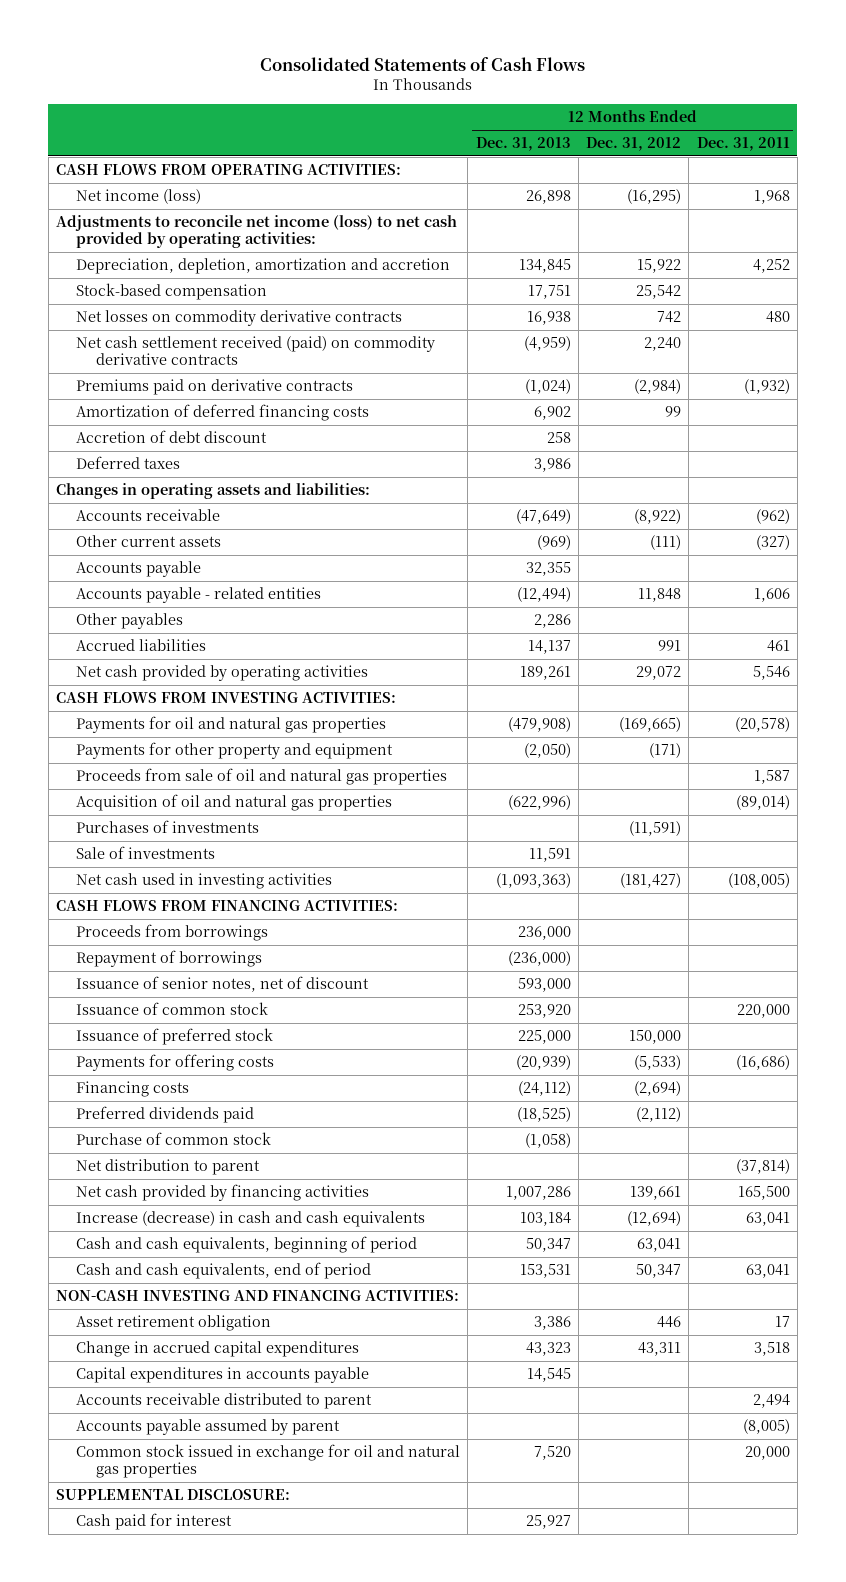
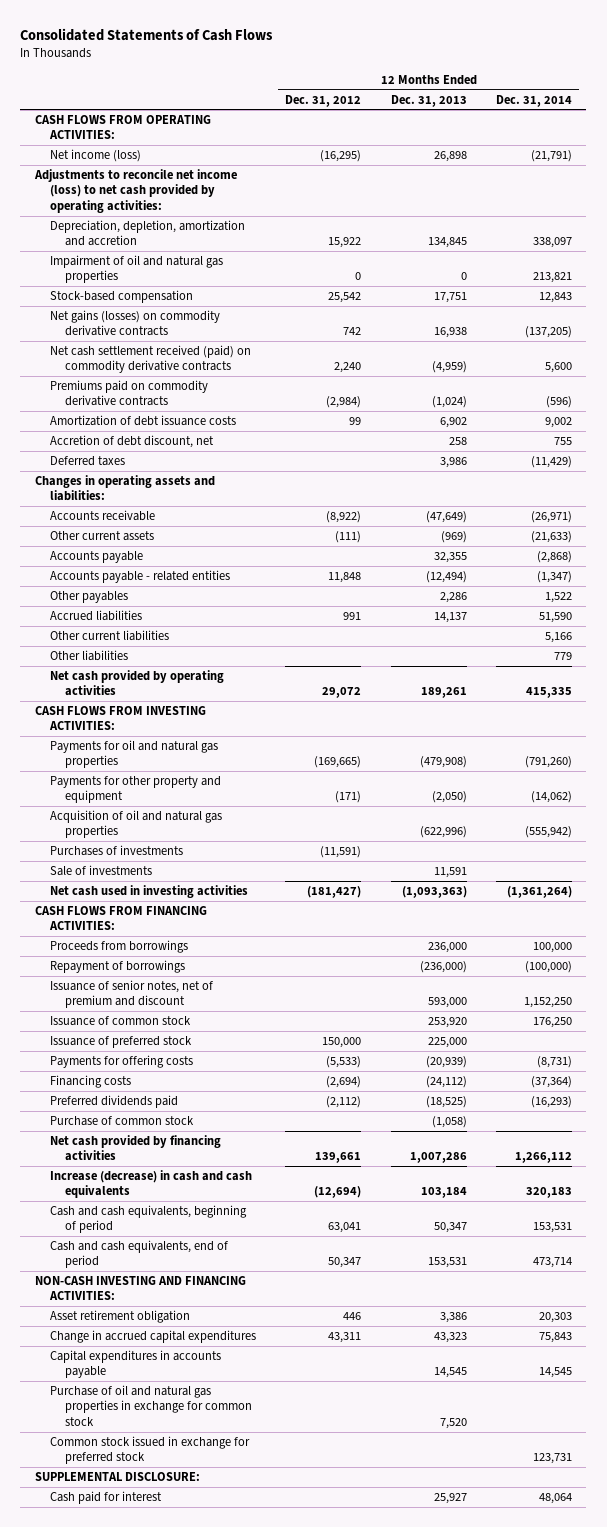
[696,137,790,152] Dec. 31, 2011 -> none
none -> [495,94,572,107] Dec. 31, 2014
none -> [49,255,223,284] Impairment of oil and natural gas properties
[76,310,403,327] Net losses on commodity derivative contracts -> [49,310,220,337] Net gains (losses) on commodity derivative contracts
[76,379,354,396] Premiums paid on derivative contracts -> [49,380,208,407] Premiums paid on commodity derivative contracts
[76,404,370,422] Amortization of deferred financing costs -> [49,415,236,427] Amortization of debt issuance costs
[76,430,268,444] Accretion of debt discount -> [49,435,214,449] Accretion of debt discount, net
none -> [49,630,169,642] Other current liabilities
none -> [49,650,128,662] Other liabilities
[76,768,448,786] Proceeds from sale of oil and natural gas properties -> none
[76,976,370,993] Issuance of senior notes, net of discount -> [49,980,213,1009] Issuance of senior notes, net of premium and discount
[76,1159,261,1176] Net distribution to parent -> none
[76,1393,373,1410] Accounts receivable distributed to parent -> none
[76,1419,341,1436] Accounts payable assumed by parent -> none
[76,1444,461,1478] Common stock issued in exchange for oil and natural gas properties -> [49,1385,252,1426] Purchase of oil and natural gas properties in exchange for common stock
none -> [49,1436,250,1465] Common stock issued in exchange for preferred stock

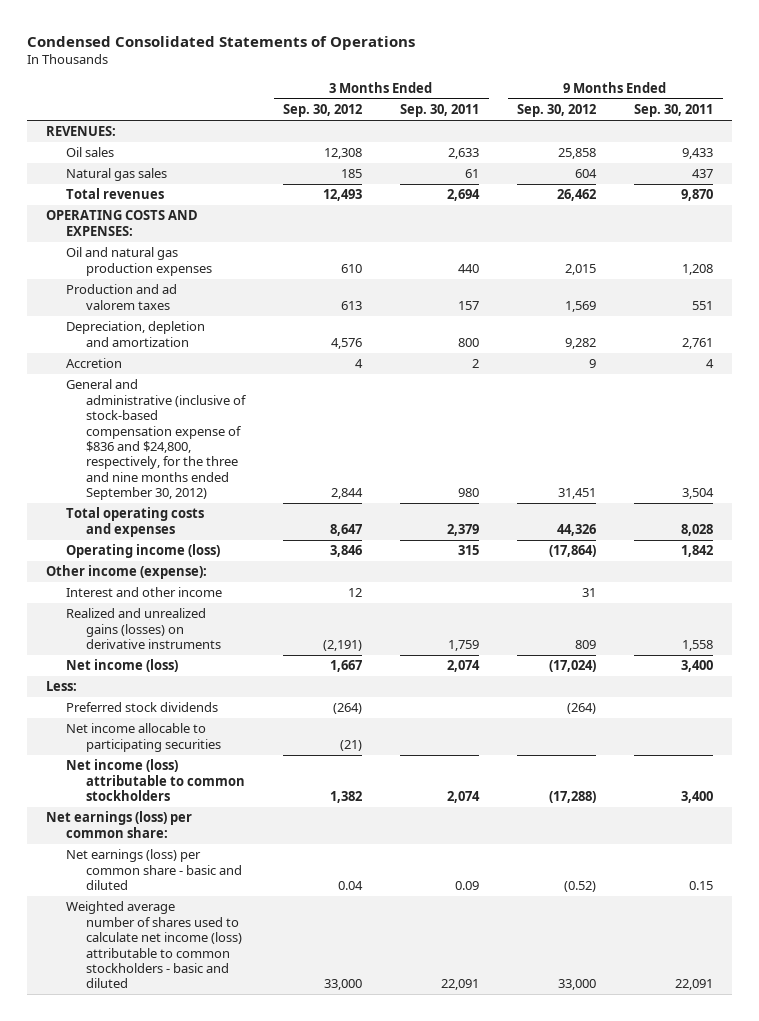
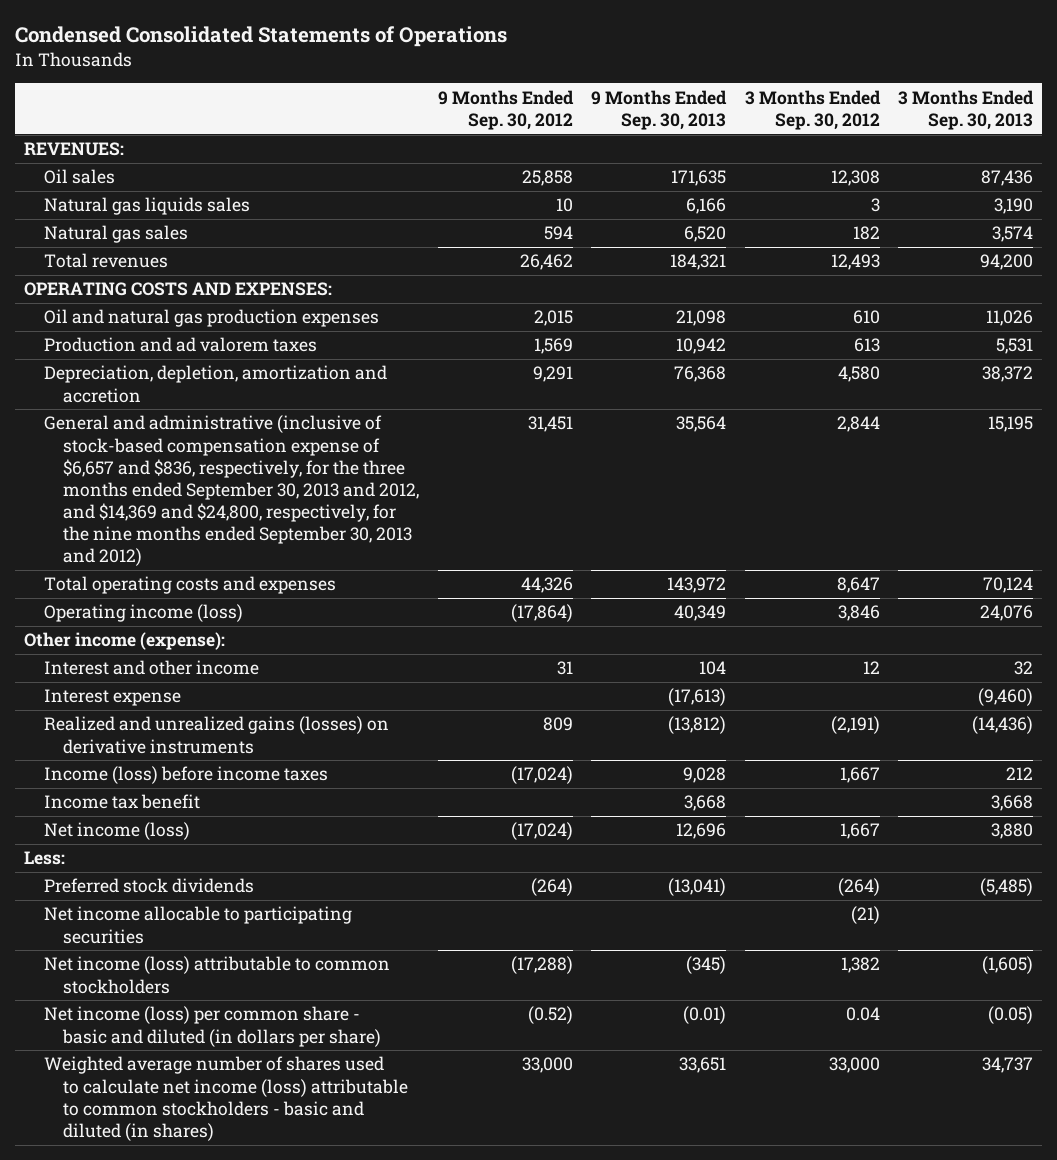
[400,104,480,118] Sep. 30, 2011 -> none
[634,104,714,118] Sep. 30, 2011 -> none
none -> [591,89,728,130] 9 Months Ended Sep. 30, 2013
none -> [897,89,1034,130] 3 Months Ended Sep. 30, 2013
none -> [43,197,250,216] Natural gas liquids sales
[341,169,363,179] 185 -> [852,226,880,241] 182
[575,169,598,179] 604 -> [543,226,573,241] 594
[65,358,122,369] Accretion -> none
[65,321,205,347] Depreciation, depletion and amortization -> [43,365,387,403] Depreciation, depletion, amortization and accretion
[331,337,363,349] 4,576 -> [837,366,880,383] 4,580
[565,337,597,349] 9,282 -> [532,366,573,383] 9,291
[65,379,248,501] General and administrative (inclusive of stock-based compensation expense of $836 and $24,800, respectively, for the three and nine months ended September 30, 2012) -> [43,415,420,567] General and administrative (inclusive of stock-based compensation expense of $6,657 and $836, respectively, for the three months ended September 30, 2013 and 2012, and $14,369 and $24,800, respectively, for the nine months ended September 30, 2013 and 2012)
none -> [43,689,181,707] Interest expense
none -> [43,766,328,785] Income (loss) before income taxes
none -> [43,794,200,810] Income tax benefit
[45,811,192,838] Net earnings (loss) per common share: -> none
[65,849,243,891] Net earnings (loss) per common share - basic and diluted -> [43,1006,382,1047] Net income (loss) per common share - basic and diluted (in dollars per share)
[65,901,243,989] Weighted average number of shares used to calculate net income (loss) attributable to common stockholders - basic and diluted -> [43,1056,409,1141] Weighted average number of shares used to calculate net income (loss) attributable to common stockholders - basic and diluted (in shares)

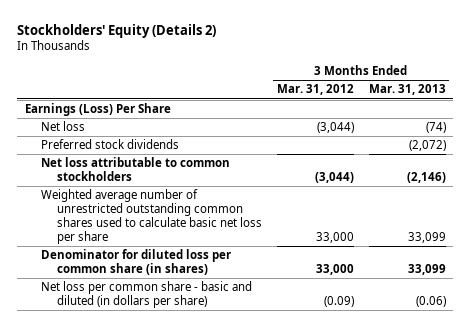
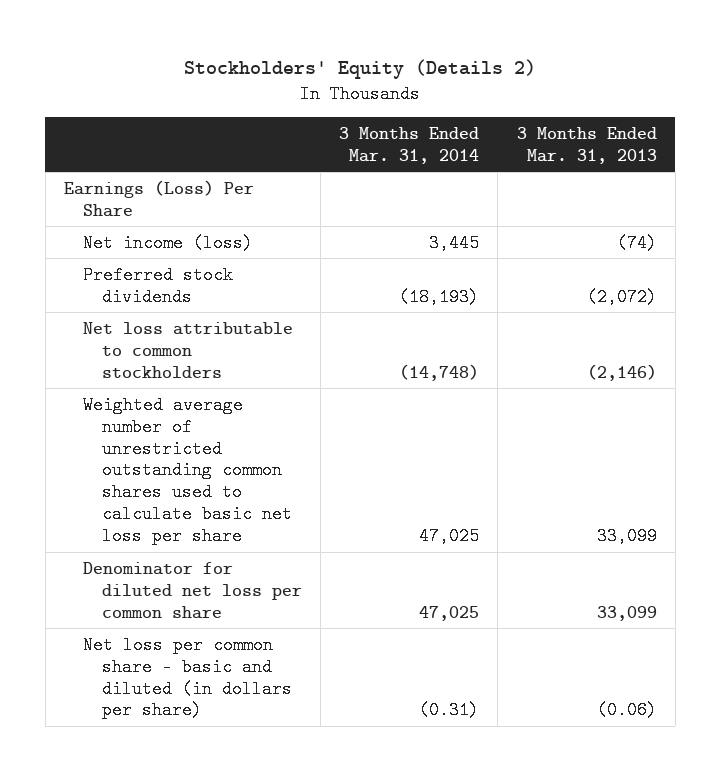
[276,84,354,96] Mar. 31, 2012 -> none
none -> [339,126,480,164] 3 Months Ended Mar. 31, 2014
[40,121,85,132] Net loss -> [83,233,254,252] Net income (loss)
[40,249,231,276] Denominator for diluted loss per common share (in shares) -> [83,561,303,619] Denominator for diluted net loss per common share

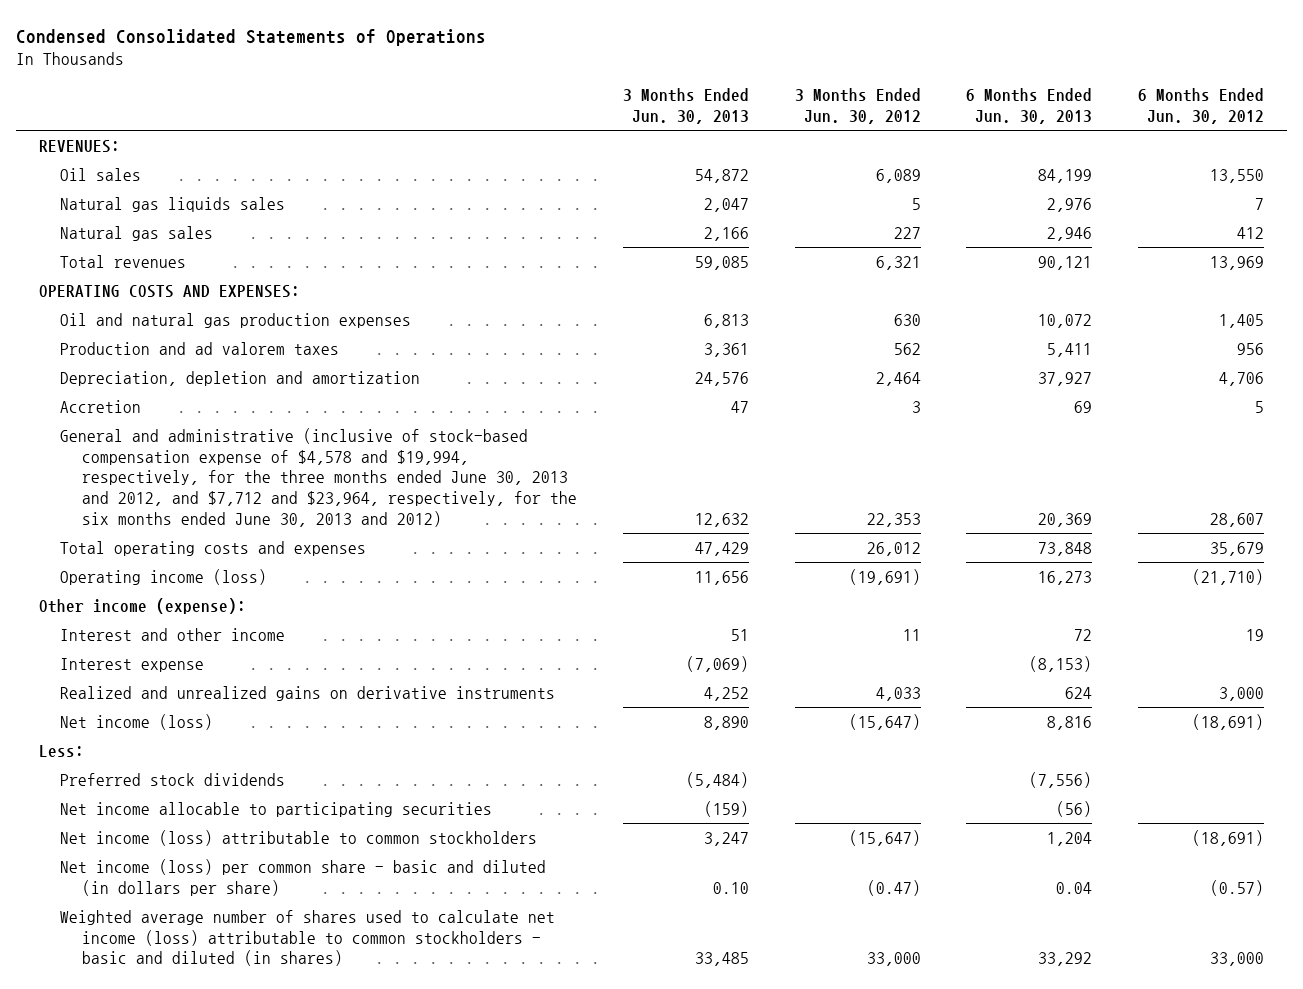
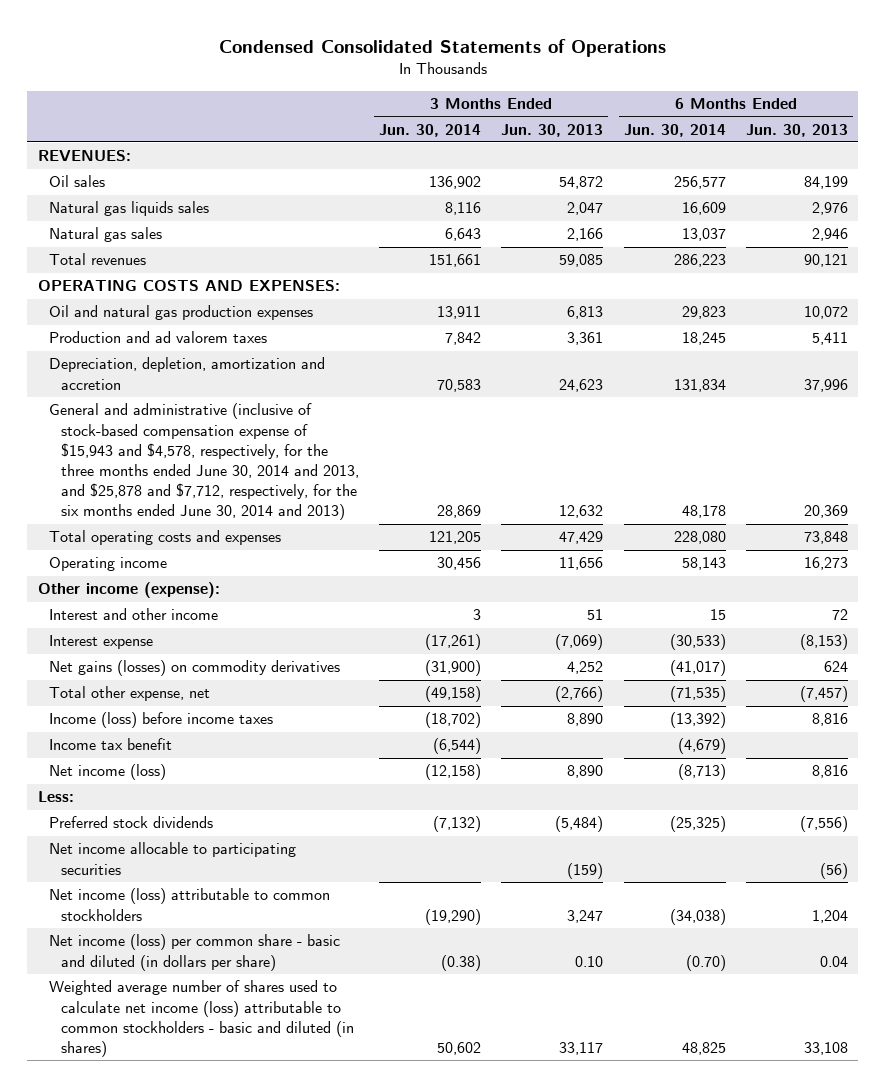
[794,88,921,124] 3 Months Ended Jun. 30, 2012 -> none
[1138,88,1265,124] 6 Months Ended Jun. 30, 2012 -> none
none -> [379,123,482,137] Jun. 30, 2014
none -> [623,123,726,137] Jun. 30, 2014
[60,399,142,413] Accretion -> none
[60,370,421,386] Depreciation, depletion and amortization -> [49,357,326,390] Depreciation, depletion, amortization and accretion
[694,371,749,386] 24,576 -> [559,378,604,392] 24,623
[1038,371,1093,386] 37,927 -> [803,378,848,392] 37,996
[60,427,577,527] General and administrative (inclusive of stock-based compensation expense of $4,578 and $19,994, respectively, for the three months ended June 30, 2013 and 2012, and $7,712 and $23,964, respectively, for the six months ended June 30, 2013 and 2012) -> [49,403,360,521] General and administrative (inclusive of stock-based compensation expense of $15,943 and $4,578, respectively, for the three months ended June 30, 2014 and 2013, and $25,878 and $7,712, respectively, for the six months ended June 30, 2014 and 2013)
[60,568,268,585] Operating income (loss) -> [49,557,168,572] Operating income
[60,685,556,701] Realized and unrealized gains on derivative instruments -> [49,660,341,677] Net gains (losses) on commodity derivatives
none -> [49,686,211,702] Total other expense, net
none -> [49,712,274,729] Income (loss) before income taxes
none -> [49,738,173,751] Income tax benefit
[694,952,749,967] 33,485 -> [559,1042,604,1056] 33,117
[1038,952,1093,967] 33,292 -> [803,1042,848,1056] 33,108

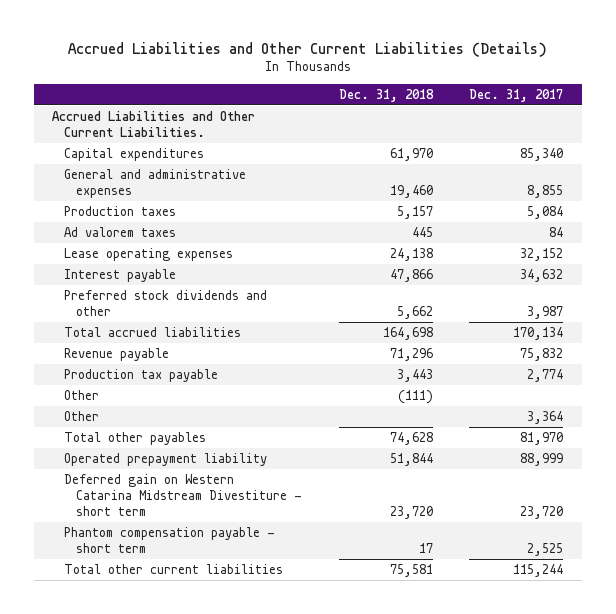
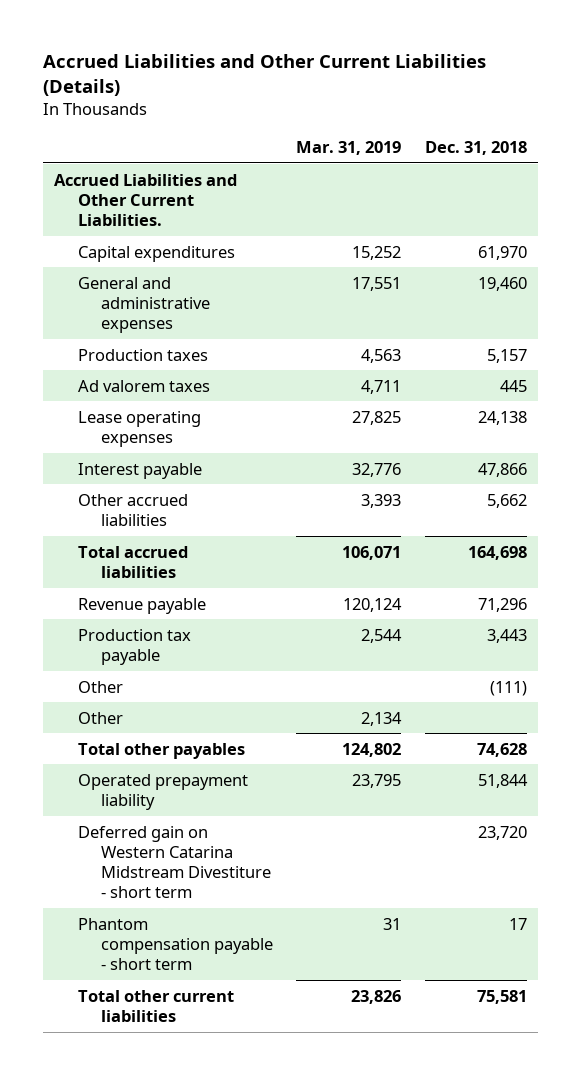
[469,89,564,103] Dec. 31, 2017 -> none
none -> [296,140,402,155] Mar. 31, 2019
[64,289,268,316] Preferred stock dividends and other -> [77,493,188,526] Other accrued liabilities

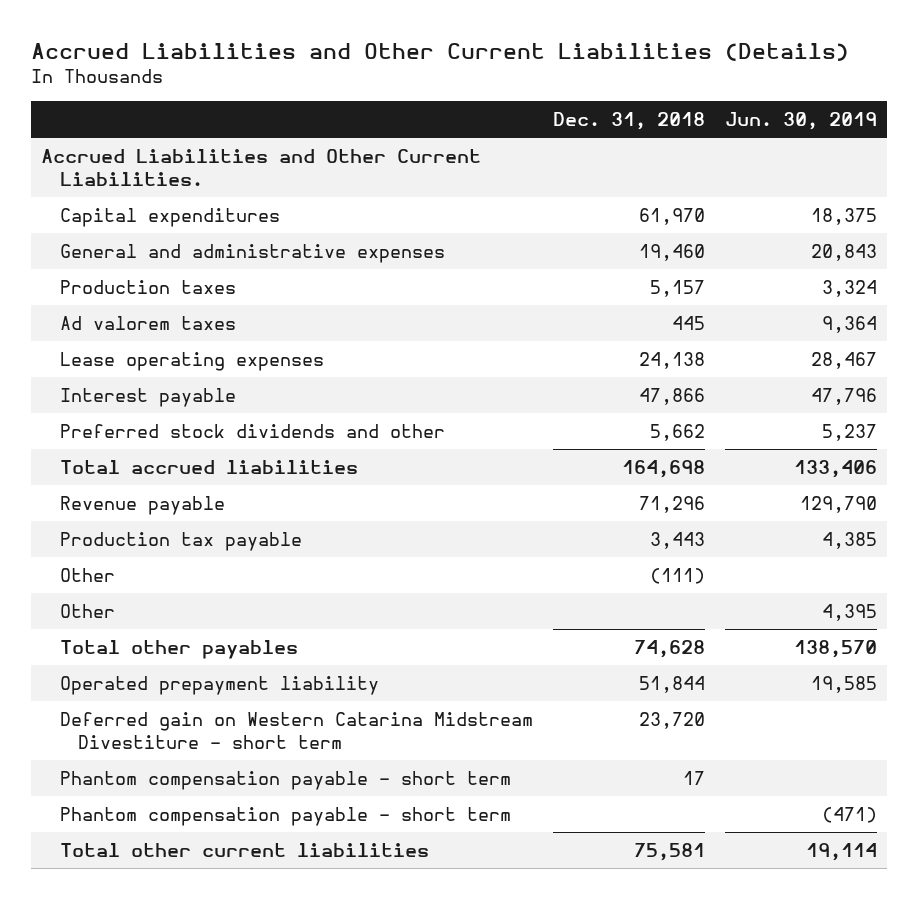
[296,140,402,155] Mar. 31, 2019 -> none
none -> [724,112,877,131] Jun. 30, 2019
[77,493,188,526] Other accrued liabilities -> [59,423,445,438] Preferred stock dividends and other
none -> [59,806,511,826] Phantom compensation payable - short term

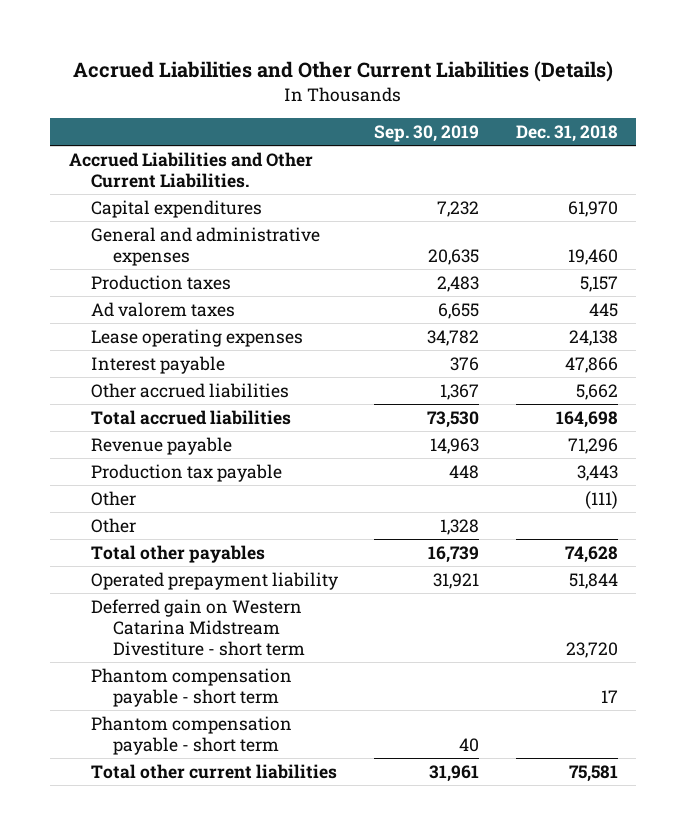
[724,112,877,131] Jun. 30, 2019 -> none
none -> [374,124,480,142] Sep. 30, 2019
[59,423,445,438] Preferred stock dividends and other -> [90,382,289,398] Other accrued liabilities

